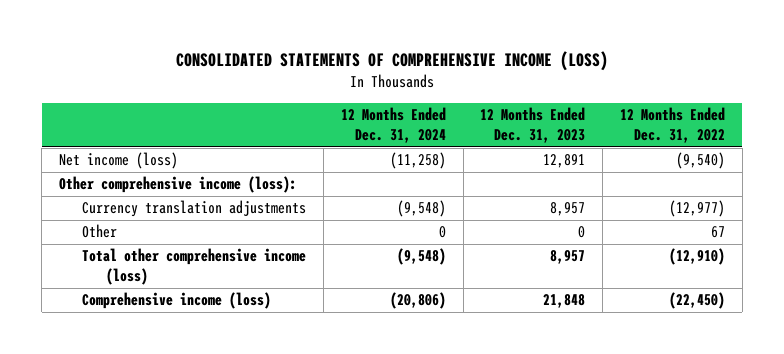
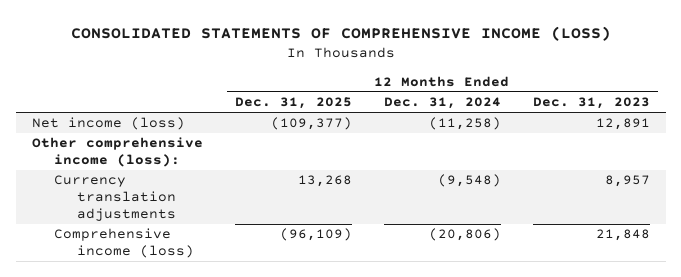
[619,107,725,144] 12 Months Ended Dec. 31, 2022 -> none
none -> [234,97,352,110] Dec. 31, 2025
[82,224,118,239] Other -> none
[82,248,307,286] Total other comprehensive income (loss) -> none

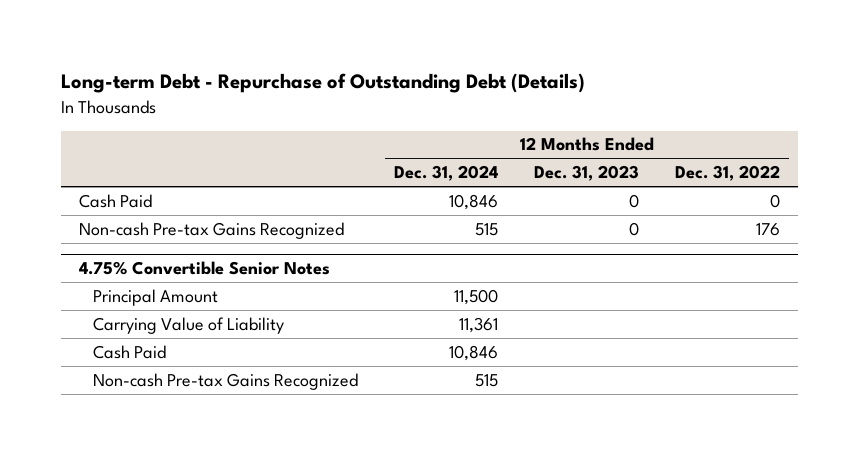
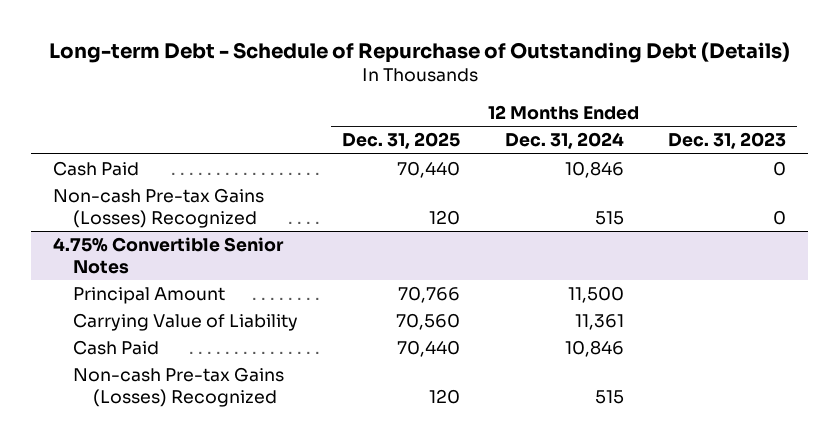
[60,73,585,94] Long-term Debt - Repurchase of Outstanding Debt (Details) -> [48,41,790,63] Long-term Debt - Schedule of Repurchase of Outstanding Debt (Details)
[675,165,781,182] Dec. 31, 2022 -> none
none -> [342,132,461,150] Dec. 31, 2025
[78,221,344,239] Non-cash Pre-tax Gains Recognized -> [52,188,264,229] Non-cash Pre-tax Gains (Losses) Recognized
[93,372,359,390] Non-cash Pre-tax Gains Recognized -> [73,367,285,408] Non-cash Pre-tax Gains (Losses) Recognized

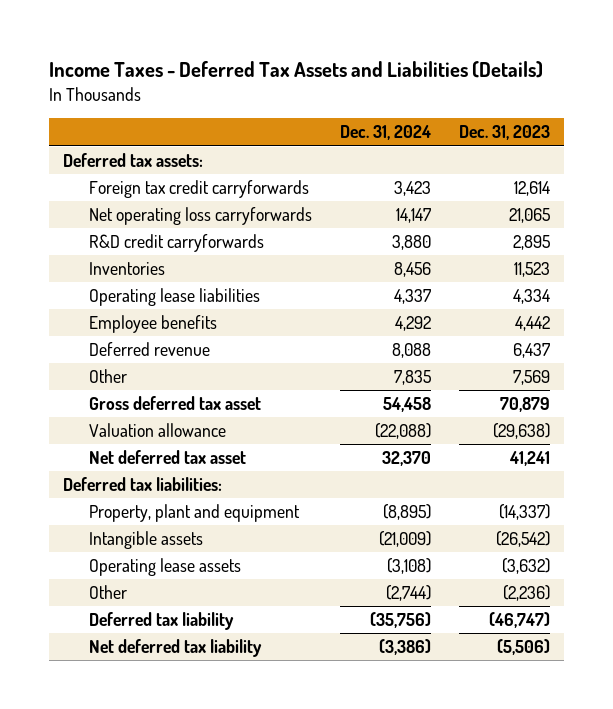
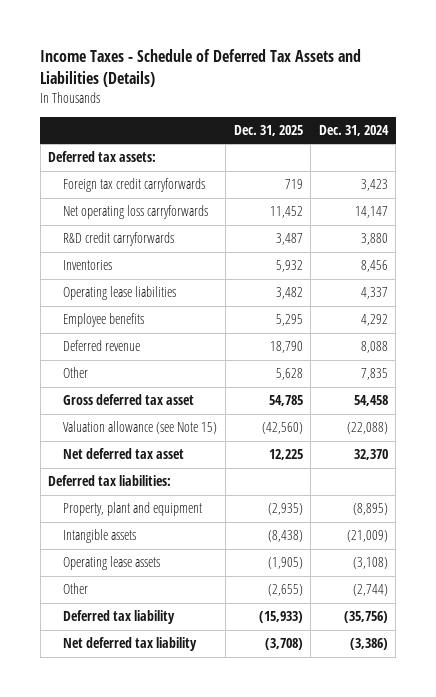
[49,60,544,78] Income Taxes - Deferred Tax Assets and Liabilities (Details) -> [40,49,362,87] Income Taxes - Schedule of Deferred Tax Assets and Liabilities (Details)
[458,125,550,141] Dec. 31, 2023 -> none
none -> [233,124,303,136] Dec. 31, 2025
[89,423,227,438] Valuation allowance -> [63,421,218,435] Valuation allowance (see Note 15)

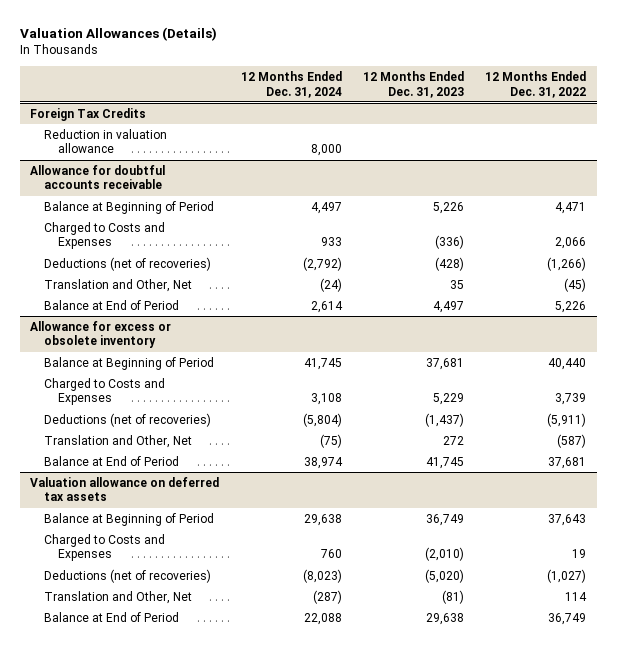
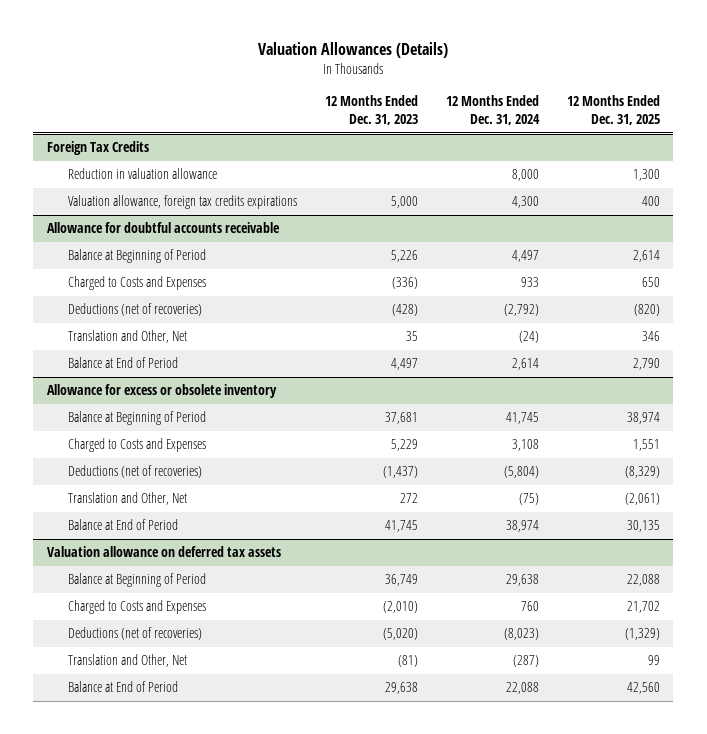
[485,71,587,98] 12 Months Ended Dec. 31, 2022 -> none
none -> [566,95,660,125] 12 Months Ended Dec. 31, 2025
none -> [68,195,298,210] Valuation allowance, foreign tax credits expirations

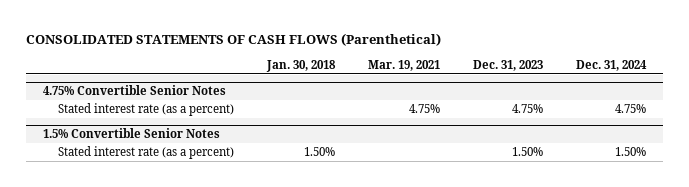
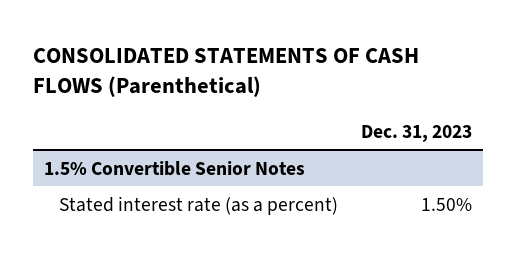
[265,59,336,72] Jan. 30, 2018 -> none
[367,59,440,71] Mar. 19, 2021 -> none
[576,59,648,71] Dec. 31, 2024 -> none
[42,85,226,96] 4.75% Convertible Senior Notes -> none
[57,103,234,117] Stated interest rate (as a percent) -> none

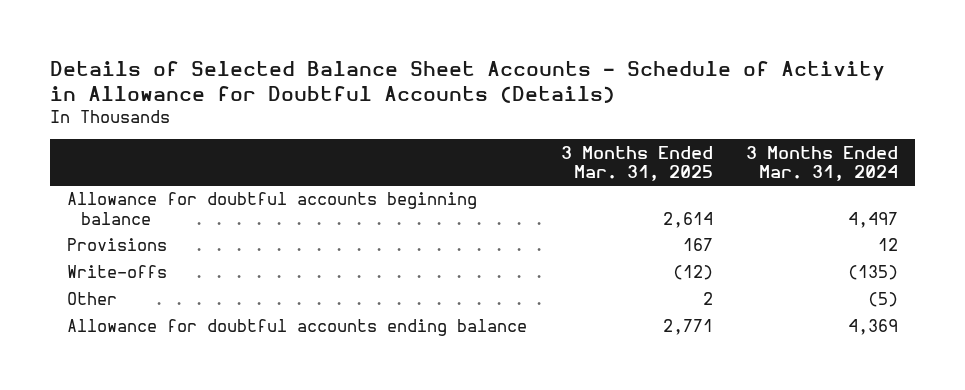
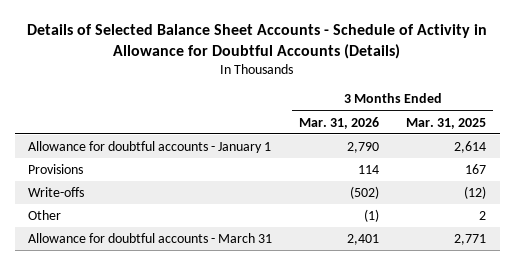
[746,145,899,182] 3 Months Ended Mar. 31, 2024 -> none
none -> [299,116,380,129] Mar. 31, 2026
[67,192,478,225] Allowance for doubtful accounts beginning balance -> [28,141,272,154] Allowance for doubtful accounts - January 1
[67,319,528,337] Allowance for doubtful accounts ending balance -> [28,233,273,244] Allowance for doubtful accounts - March 31

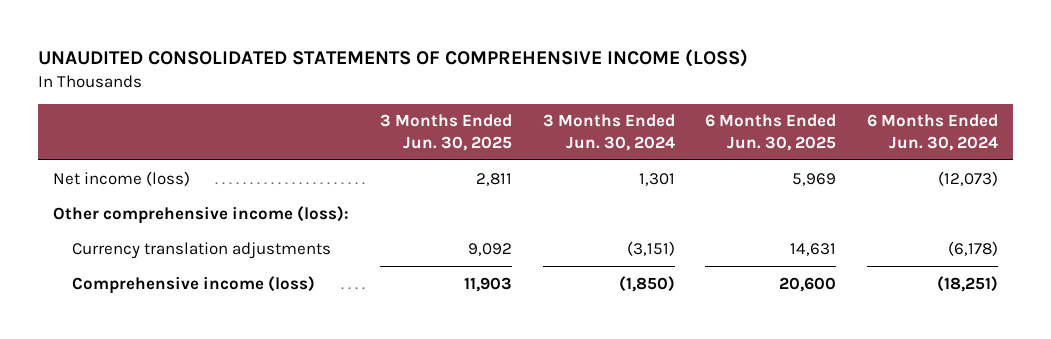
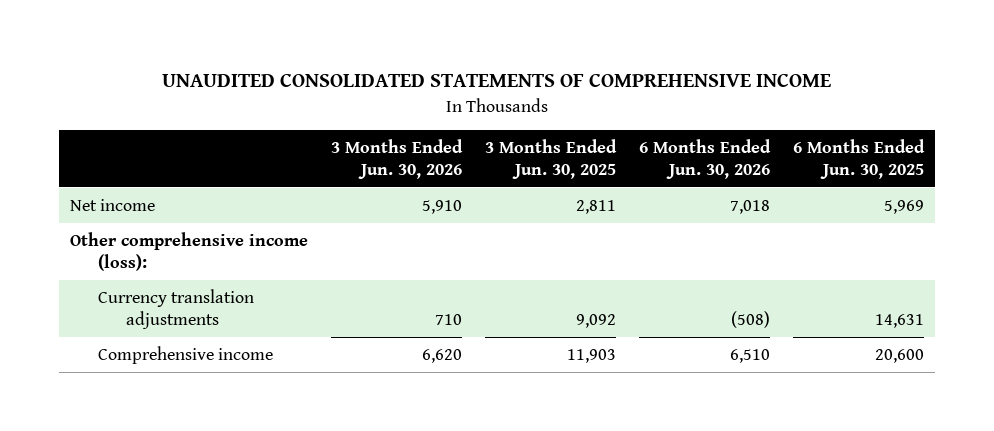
[38,49,749,68] UNAUDITED CONSOLIDATED STATEMENTS OF COMPREHENSIVE INCOME (LOSS) -> [161,74,831,88] UNAUDITED CONSOLIDATED STATEMENTS OF COMPREHENSIVE INCOME
[542,114,675,151] 3 Months Ended Jun. 30, 2024 -> none
[866,114,998,151] 6 Months Ended Jun. 30, 2024 -> none
none -> [331,139,464,179] 3 Months Ended Jun. 30, 2026
none -> [638,139,771,179] 6 Months Ended Jun. 30, 2026
[53,170,191,186] Net income (loss) -> [70,199,156,212] Net income
[71,275,315,294] Comprehensive income (loss) -> [98,346,274,365] Comprehensive income

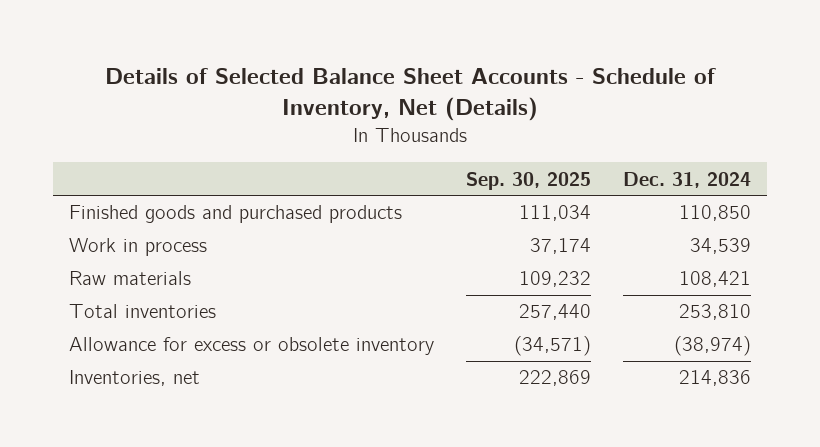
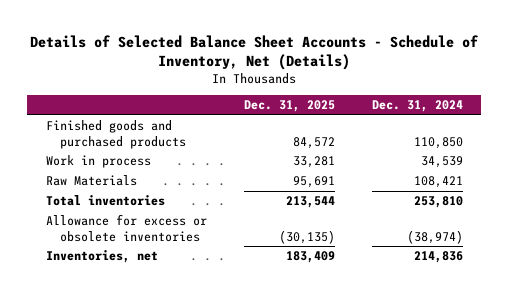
[465,171,591,190] Sep. 30, 2025 -> none
none -> [243,100,335,113] Dec. 31, 2025
[68,271,191,286] Raw materials -> [45,175,137,187] Raw Materials
[68,337,434,356] Allowance for excess or obsolete inventory -> [45,214,207,242] Allowance for excess or obsolete inventories

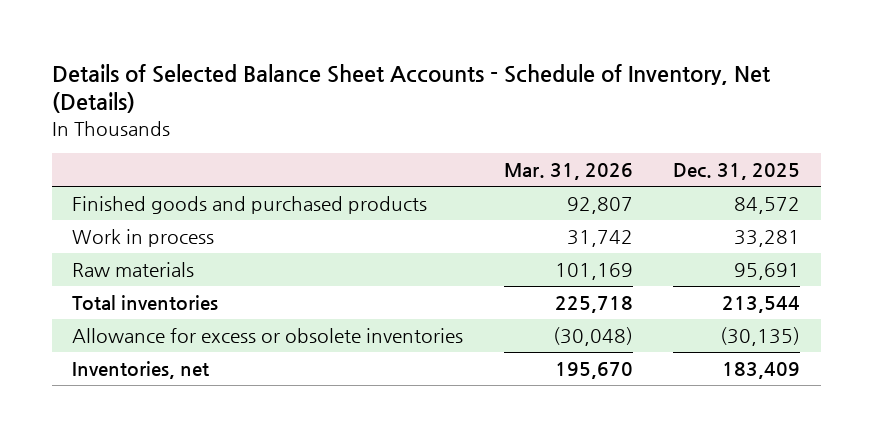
[371,100,463,113] Dec. 31, 2024 -> none
none -> [503,163,633,181] Mar. 31, 2026
[45,175,137,187] Raw Materials -> [72,262,195,278] Raw materials

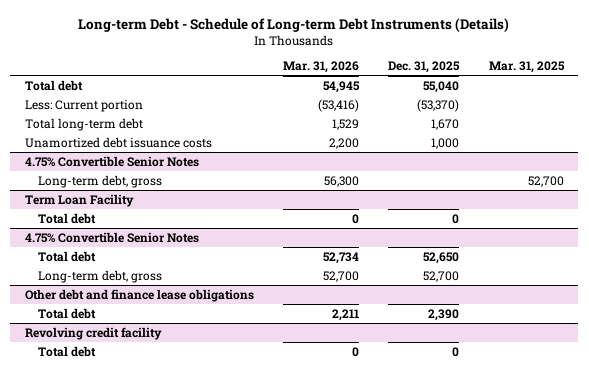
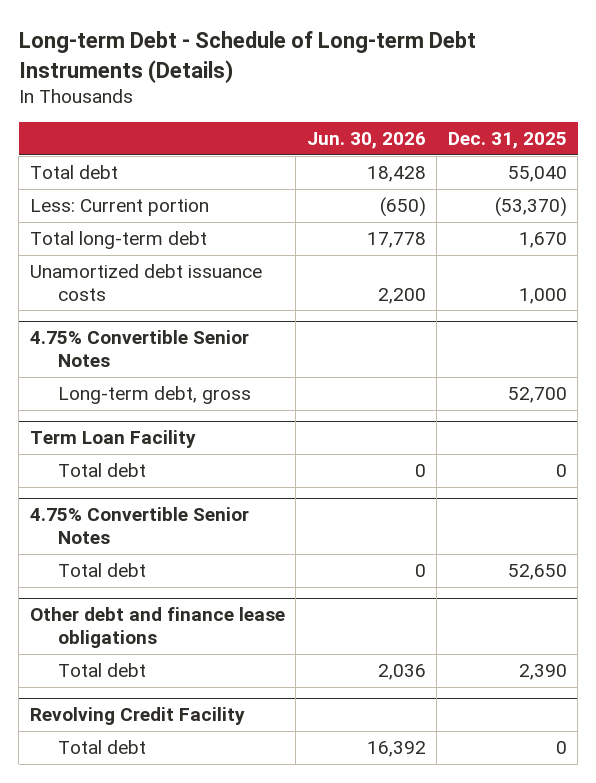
[283,60,360,73] Mar. 31, 2026 -> none
[488,60,565,73] Mar. 31, 2025 -> none
none -> [306,132,426,150] Jun. 30, 2026
[38,174,163,188] Long-term debt, gross -> none
[38,269,163,283] Long-term debt, gross -> [57,386,251,405] Long-term debt, gross
[24,326,162,340] Revolving credit facility -> [29,707,245,726] Revolving Credit Facility

